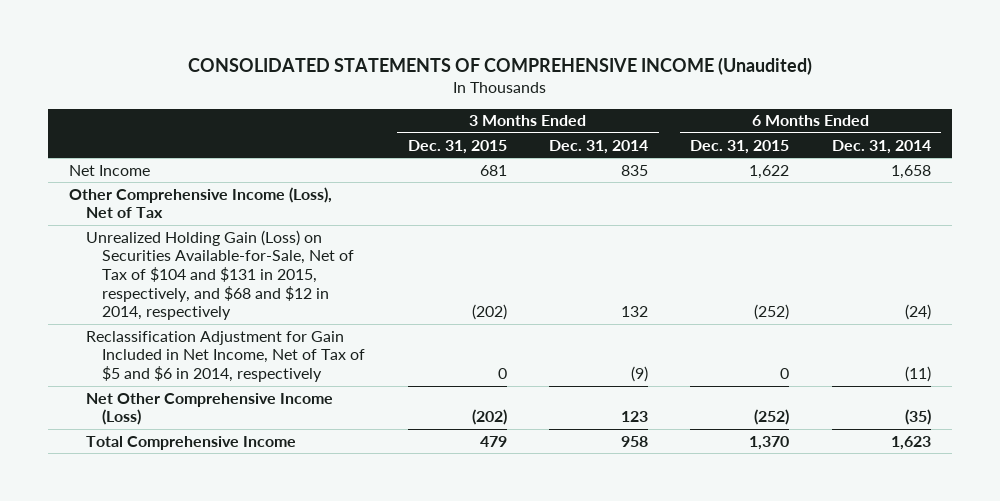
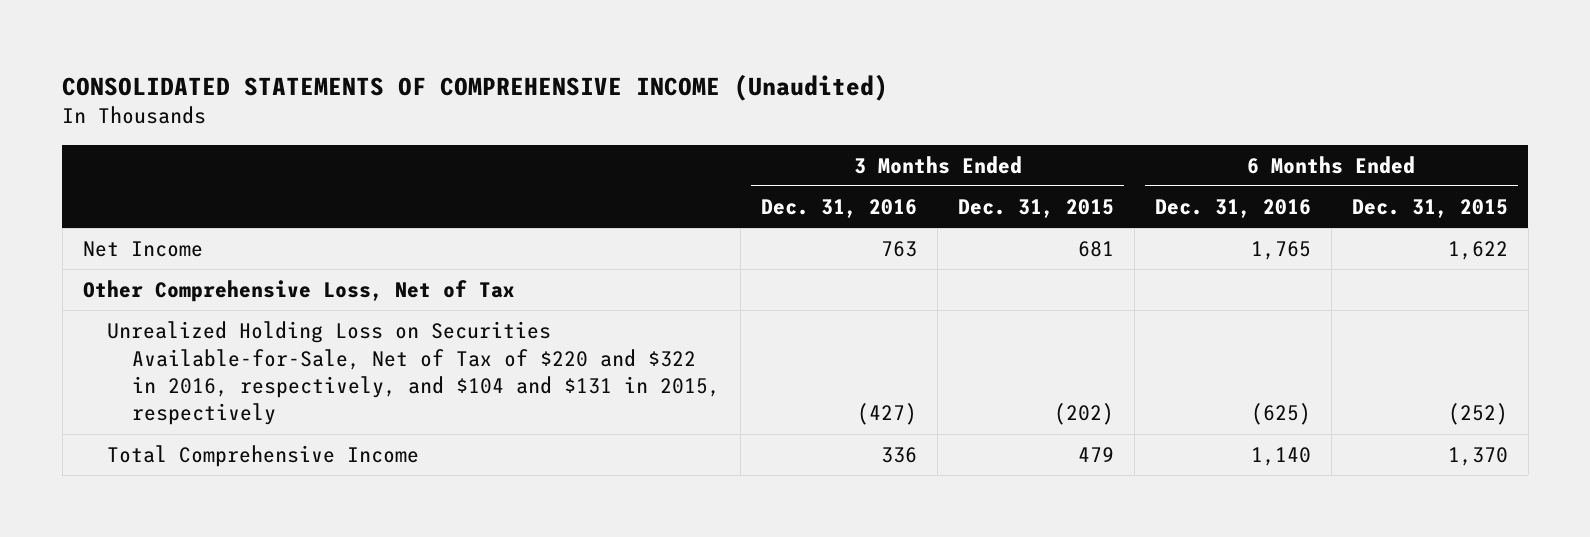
[548,139,648,154] Dec. 31, 2014 -> none
[831,139,931,154] Dec. 31, 2014 -> none
none -> [761,199,918,219] Dec. 31, 2016
none -> [1155,199,1312,219] Dec. 31, 2016
[85,330,366,382] Reclassification Adjustment for Gain Included in Net Income, Net of Tax of $5 and $6 in 2014, respectively -> none
[85,392,333,426] Net Other Comprehensive Income (Loss) -> none
[69,186,333,219] Other Comprehensive Income (Loss), Net of Tax -> [82,280,515,303] Other Comprehensive Loss, Net of Tax
[85,229,355,321] Unrealized Holding Gain (Loss) on Securities Available-for-Sale, Net of Tax of $104 and $131 in 2015, respectively, and $68 and $12 in 2014, respectively -> [107,321,721,426] Unrealized Holding Loss on Securities Available-for-Sale, Net of Tax of $220 and $322 in 2016, respectively, and $104 and $131 in 2015, respectively

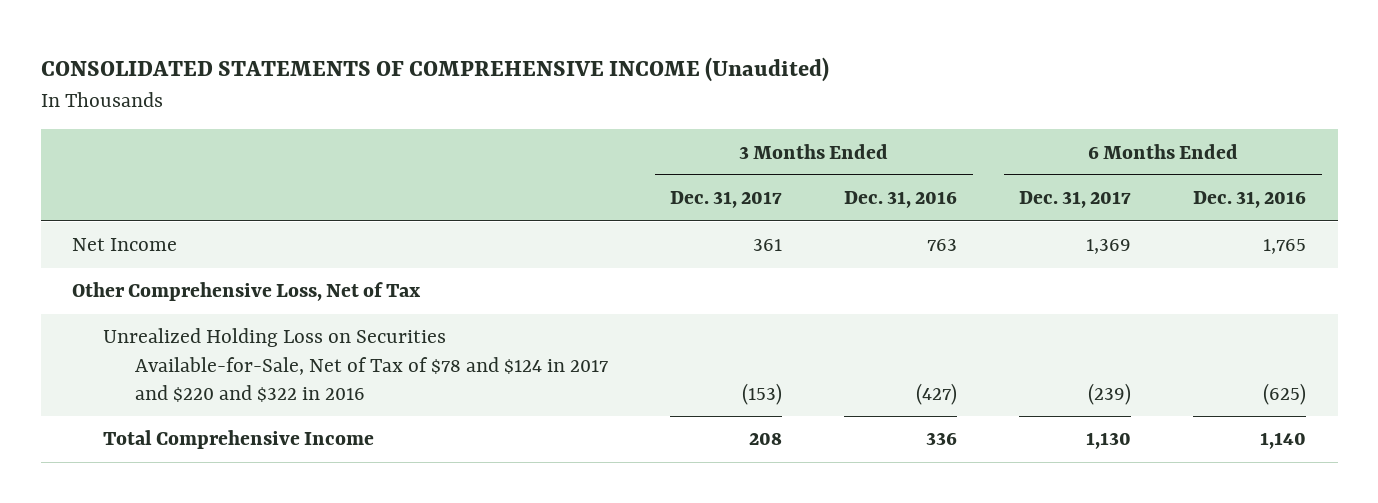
[958,199,1115,219] Dec. 31, 2015 -> none
[1351,199,1508,219] Dec. 31, 2015 -> none
none -> [670,191,783,209] Dec. 31, 2017
none -> [1019,191,1132,209] Dec. 31, 2017
[107,321,721,426] Unrealized Holding Loss on Securities Available-for-Sale, Net of Tax of $220 and $322 in 2016, respectively, and $104 and $131 in 2015, respectively -> [103,328,608,403] Unrealized Holding Loss on Securities Available-for-Sale, Net of Tax of $78 and $124 in 2017 and $220 and $322 in 2016

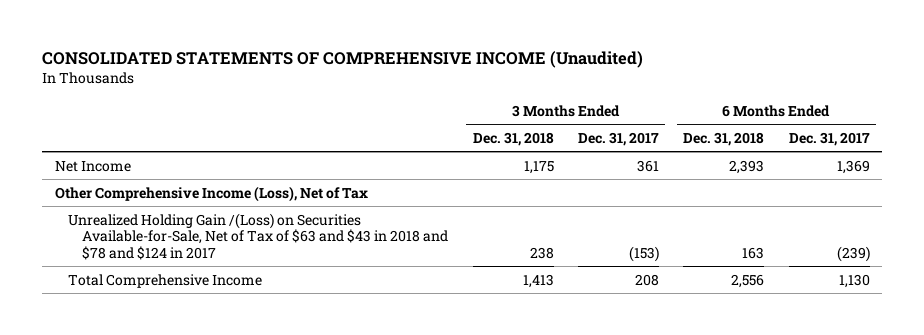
[844,191,958,209] Dec. 31, 2016 -> none
[1193,191,1307,209] Dec. 31, 2016 -> none
none -> [472,131,554,146] Dec. 31, 2018
none -> [683,131,765,146] Dec. 31, 2018
[71,282,421,302] Other Comprehensive Loss, Net of Tax -> [54,185,368,202] Other Comprehensive Income (Loss), Net of Tax
[103,328,608,403] Unrealized Holding Loss on Securities Available-for-Sale, Net of Tax of $78 and $124 in 2017 and $220 and $322 in 2016 -> [68,212,449,261] Unrealized Holding Gain /(Loss) on Securities Available-for-Sale, Net of Tax of $63 and $43 in 2018 and $78 and $124 in 2017

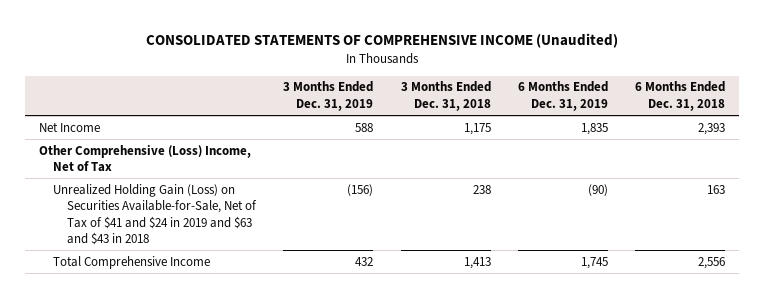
[577,131,659,146] Dec. 31, 2017 -> none
[788,131,870,146] Dec. 31, 2017 -> none
none -> [283,81,374,111] 3 Months Ended Dec. 31, 2019
none -> [517,81,608,111] 6 Months Ended Dec. 31, 2019
[54,185,368,202] Other Comprehensive Income (Loss), Net of Tax -> [38,144,251,173] Other Comprehensive (Loss) Income, Net of Tax
[68,212,449,261] Unrealized Holding Gain /(Loss) on Securities Available-for-Sale, Net of Tax of $63 and $43 in 2018 and $78 and $124 in 2017 -> [52,183,258,246] Unrealized Holding Gain (Loss) on Securities Available-for-Sale, Net of Tax of $41 and $24 in 2019 and $63 and $43 in 2018

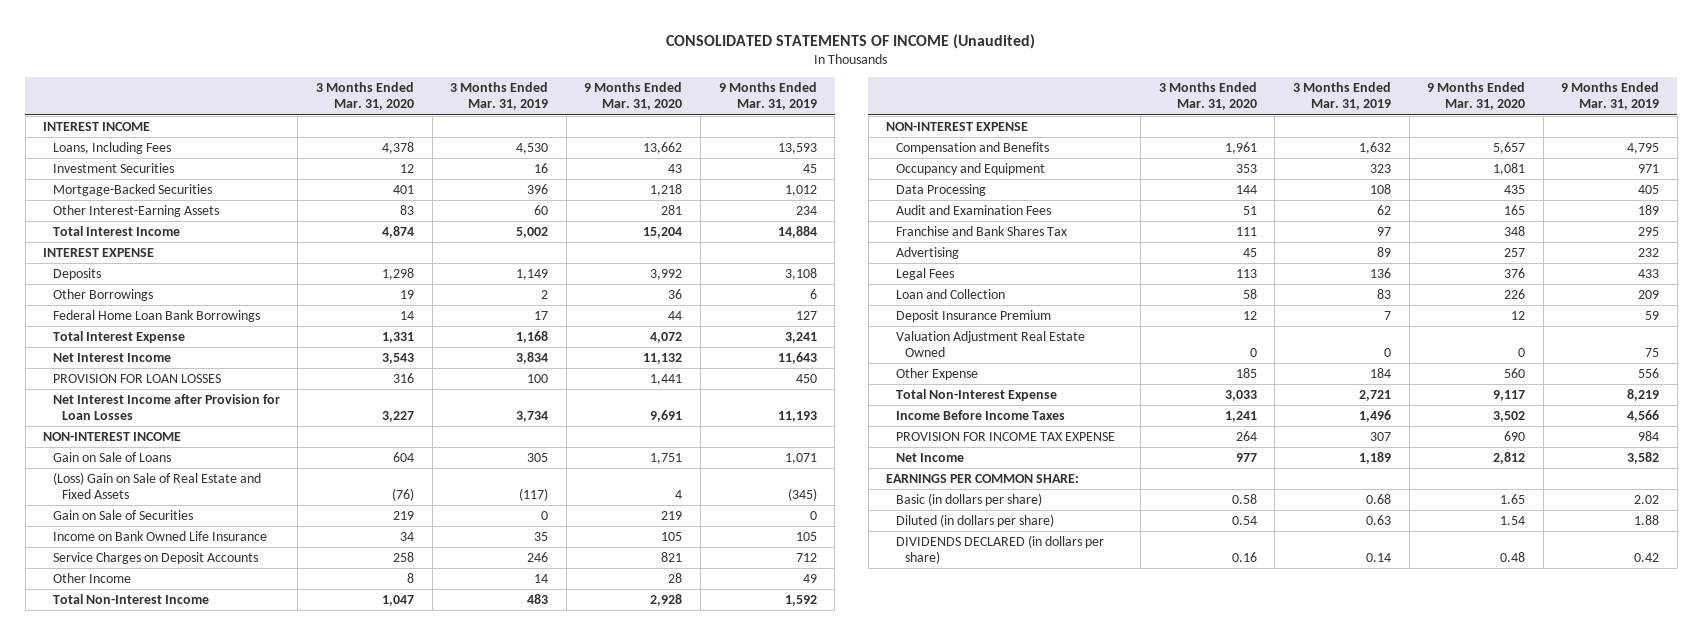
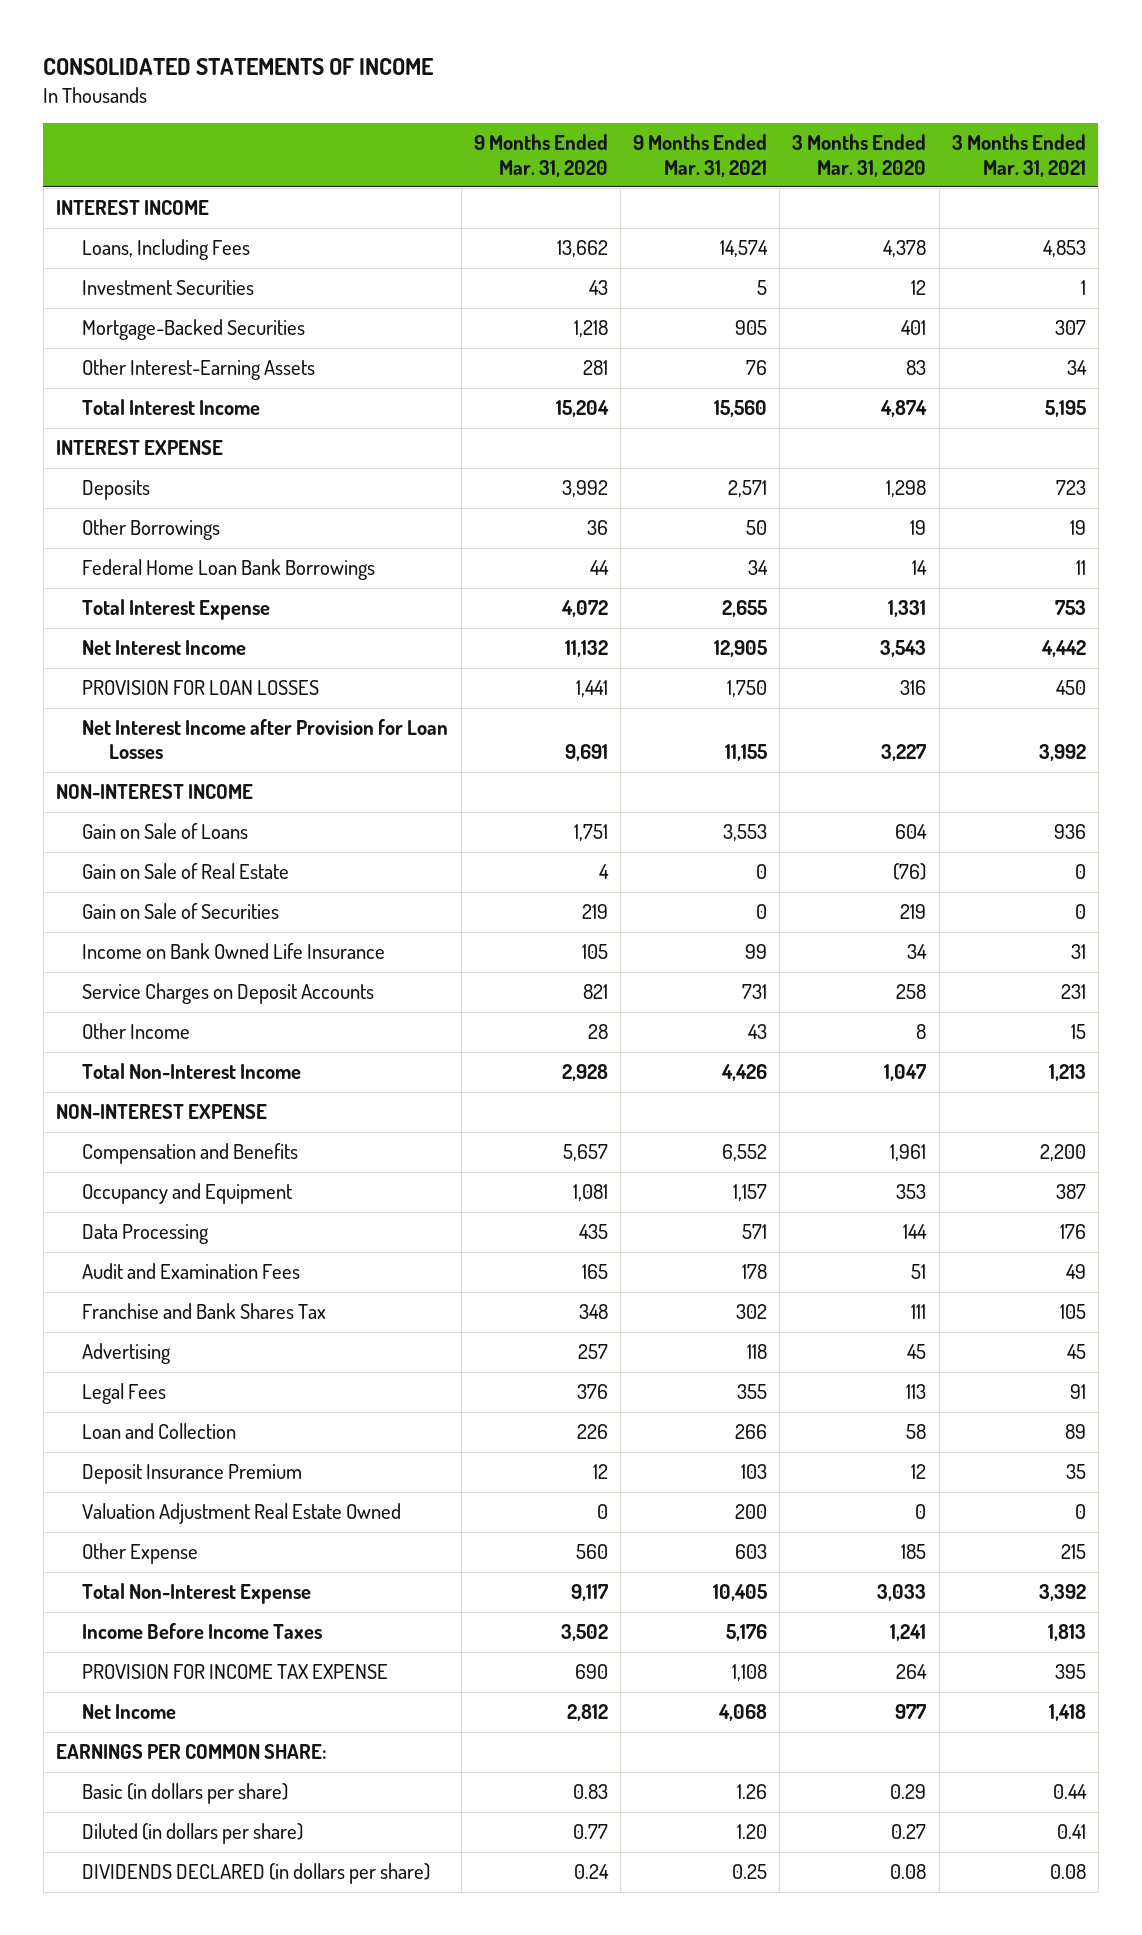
[666,33,1036,49] CONSOLIDATED STATEMENTS OF INCOME (Unaudited) -> [43,58,435,76] CONSOLIDATED STATEMENTS OF INCOME
[450,82,549,111] 3 Months Ended Mar. 31, 2019 -> none
[718,82,817,111] 9 Months Ended Mar. 31, 2019 -> none
none -> [633,134,768,177] 9 Months Ended Mar. 31, 2021
none -> [951,134,1086,177] 3 Months Ended Mar. 31, 2021
[52,472,261,500] (Loss) Gain on Sale of Real Estate and Fixed Assets -> [82,863,290,880] Gain on Sale of Real Estate
[1231,494,1257,505] 0.58 -> [890,1784,927,1800] 0.29
[1500,494,1526,505] 1.65 -> [572,1784,608,1800] 0.83
[1231,516,1257,526] 0.54 -> [891,1824,927,1840] 0.27
[1500,516,1526,526] 1.54 -> [572,1824,608,1840] 0.77
[1231,552,1257,563] 0.16 -> [890,1864,927,1880] 0.08
[1500,552,1526,563] 0.48 -> [573,1864,609,1880] 0.24

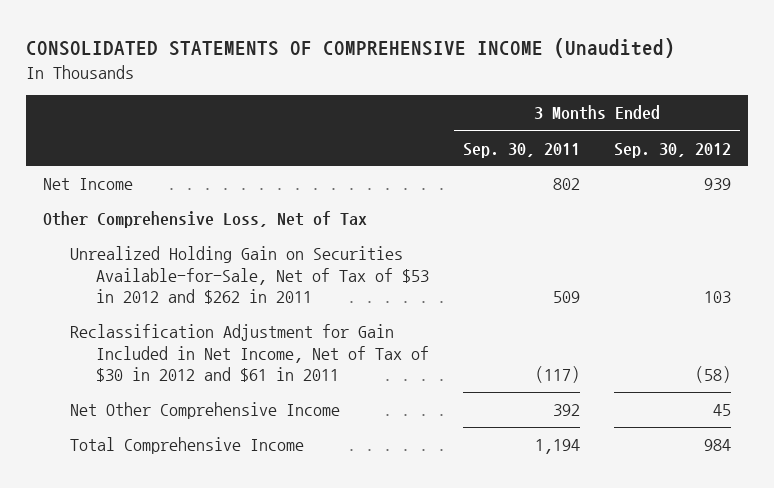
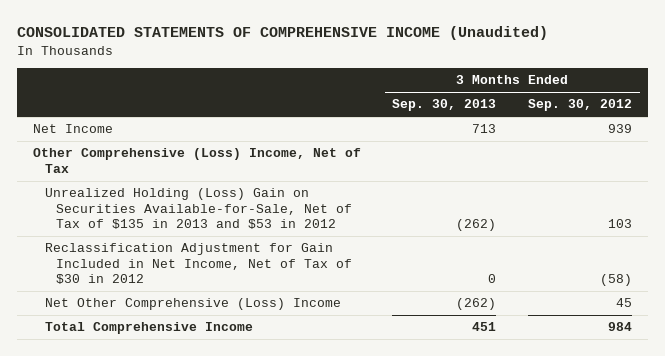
[463,142,581,158] Sep. 30, 2011 -> none
none -> [392,99,497,112] Sep. 30, 2013
[43,211,368,229] Other Comprehensive Loss, Net of Tax -> [32,148,361,173] Other Comprehensive (Loss) Income, Net of Tax
[69,246,429,305] Unrealized Holding Gain on Securities Available-for-Sale, Net of Tax of $53 in 2012 and $262 in 2011 -> [44,188,353,230] Unrealized Holding (Loss) Gain on Securities Available-for-Sale, Net of Tax of $135 in 2013 and $53 in 2012
[69,324,429,383] Reclassification Adjustment for Gain Included in Net Income, Net of Tax of $30 in 2012 and $61 in 2011 -> [44,243,353,285] Reclassification Adjustment for Gain Included in Net Income, Net of Tax of $30 in 2012
[69,402,340,420] Net Other Comprehensive Income -> [44,298,341,311] Net Other Comprehensive (Loss) Income

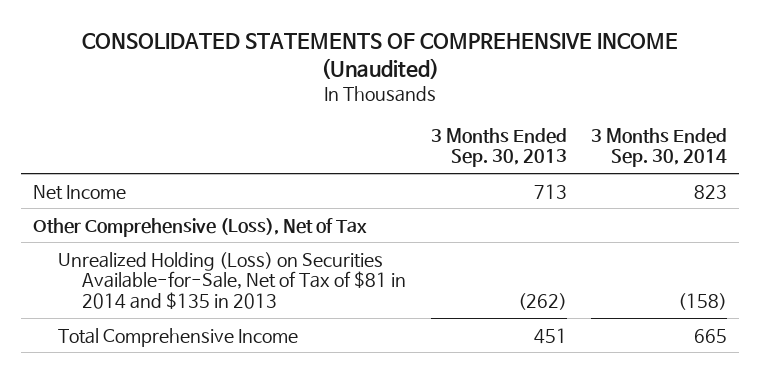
[527,99,632,112] Sep. 30, 2012 -> none
none -> [591,127,728,168] 3 Months Ended Sep. 30, 2014
[44,243,353,285] Reclassification Adjustment for Gain Included in Net Income, Net of Tax of $30 in 2012 -> none
[44,298,341,311] Net Other Comprehensive (Loss) Income -> none
[32,148,361,173] Other Comprehensive (Loss) Income, Net of Tax -> [33,217,368,237] Other Comprehensive (Loss), Net of Tax
[44,188,353,230] Unrealized Holding (Loss) Gain on Securities Available-for-Sale, Net of Tax of $135 in 2013 and $53 in 2012 -> [57,251,407,310] Unrealized Holding (Loss) on Securities Available-for-Sale, Net of Tax of $81 in 2014 and $135 in 2013

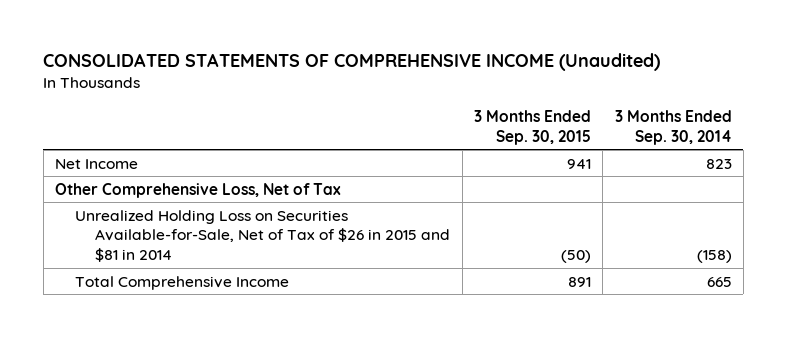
[430,127,567,168] 3 Months Ended Sep. 30, 2013 -> none
none -> [473,110,591,145] 3 Months Ended Sep. 30, 2015
[33,217,368,237] Other Comprehensive (Loss), Net of Tax -> [54,182,341,198] Other Comprehensive Loss, Net of Tax
[57,251,407,310] Unrealized Holding (Loss) on Securities Available-for-Sale, Net of Tax of $81 in 2014 and $135 in 2013 -> [75,209,451,262] Unrealized Holding Loss on Securities Available-for-Sale, Net of Tax of $26 in 2015 and $81 in 2014

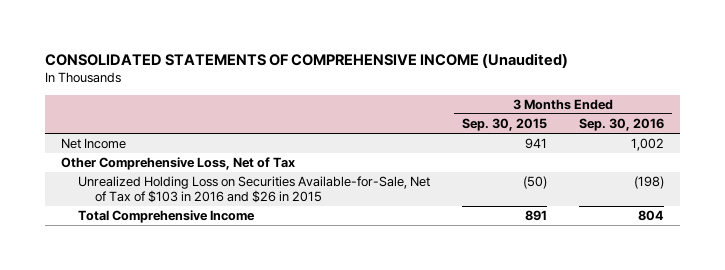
[614,110,732,145] 3 Months Ended Sep. 30, 2014 -> none
none -> [579,118,665,132] Sep. 30, 2016
[75,209,451,262] Unrealized Holding Loss on Securities Available-for-Sale, Net of Tax of $26 in 2015 and $81 in 2014 -> [77,176,430,204] Unrealized Holding Loss on Securities Available-for-Sale, Net of Tax of $103 in 2016 and $26 in 2015

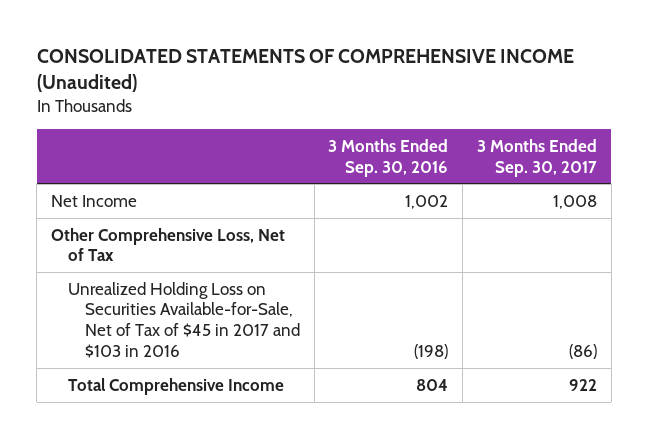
[461,118,547,132] Sep. 30, 2015 -> none
none -> [476,138,597,177] 3 Months Ended Sep. 30, 2017
[77,176,430,204] Unrealized Holding Loss on Securities Available-for-Sale, Net of Tax of $103 in 2016 and $26 in 2015 -> [67,281,300,358] Unrealized Holding Loss on Securities Available-for-Sale, Net of Tax of $45 in 2017 and $103 in 2016

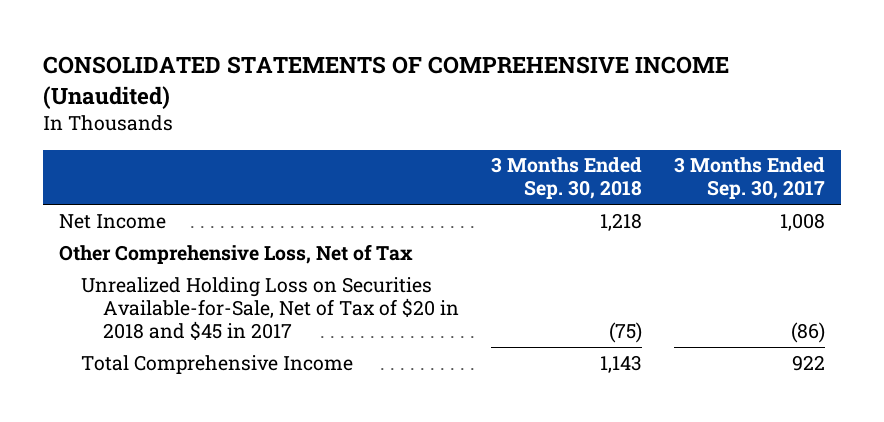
[328,138,449,177] 3 Months Ended Sep. 30, 2016 -> none
none -> [491,157,643,200] 3 Months Ended Sep. 30, 2018
[67,281,300,358] Unrealized Holding Loss on Securities Available-for-Sale, Net of Tax of $45 in 2017 and $103 in 2016 -> [81,276,460,340] Unrealized Holding Loss on Securities Available-for-Sale, Net of Tax of $20 in 2018 and $45 in 2017

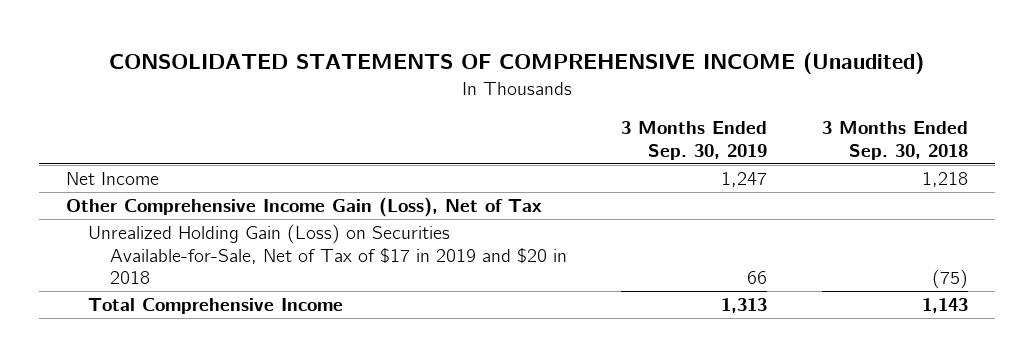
[674,157,826,200] 3 Months Ended Sep. 30, 2017 -> none
none -> [621,121,768,160] 3 Months Ended Sep. 30, 2019
[59,243,414,264] Other Comprehensive Loss, Net of Tax -> [66,197,543,218] Other Comprehensive Income Gain (Loss), Net of Tax
[81,276,460,340] Unrealized Holding Loss on Securities Available-for-Sale, Net of Tax of $20 in 2018 and $45 in 2017 -> [88,224,567,285] Unrealized Holding Gain (Loss) on Securities Available-for-Sale, Net of Tax of $17 in 2019 and $20 in 2018

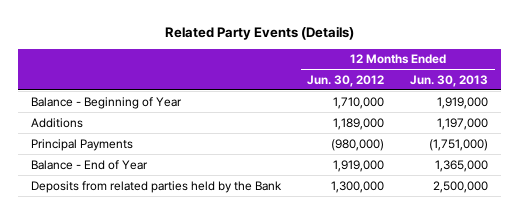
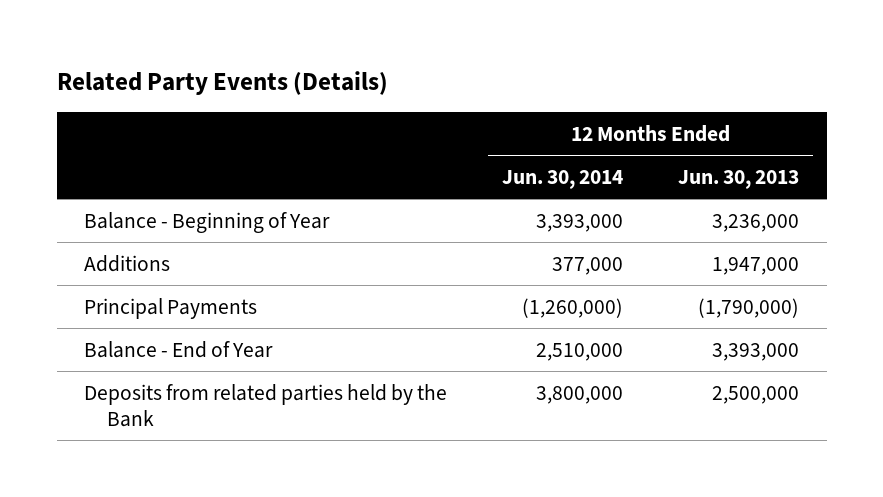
[307,74,385,87] Jun. 30, 2012 -> none
none -> [502,169,624,189] Jun. 30, 2014
[437,96,489,109] 1,919,000 -> [712,213,800,232] 3,236,000
[437,117,489,130] 1,197,000 -> [712,256,800,275] 1,947,000
[429,138,489,151] (1,751,000) -> [698,297,800,318] (1,790,000)
[435,159,489,172] 1,365,000 -> [712,342,800,361] 3,393,000

